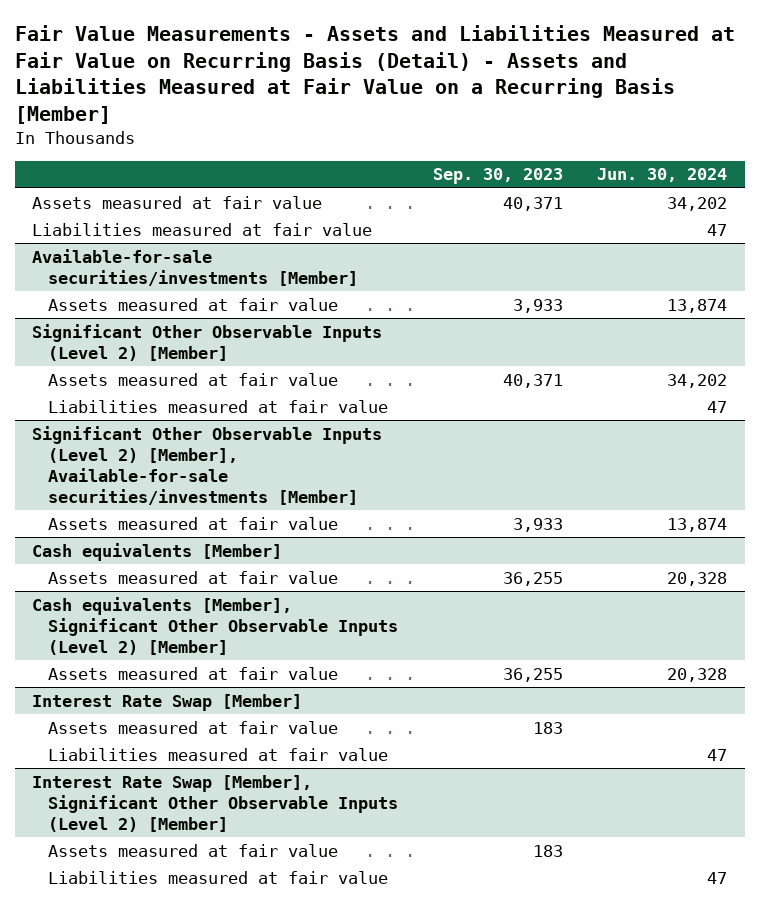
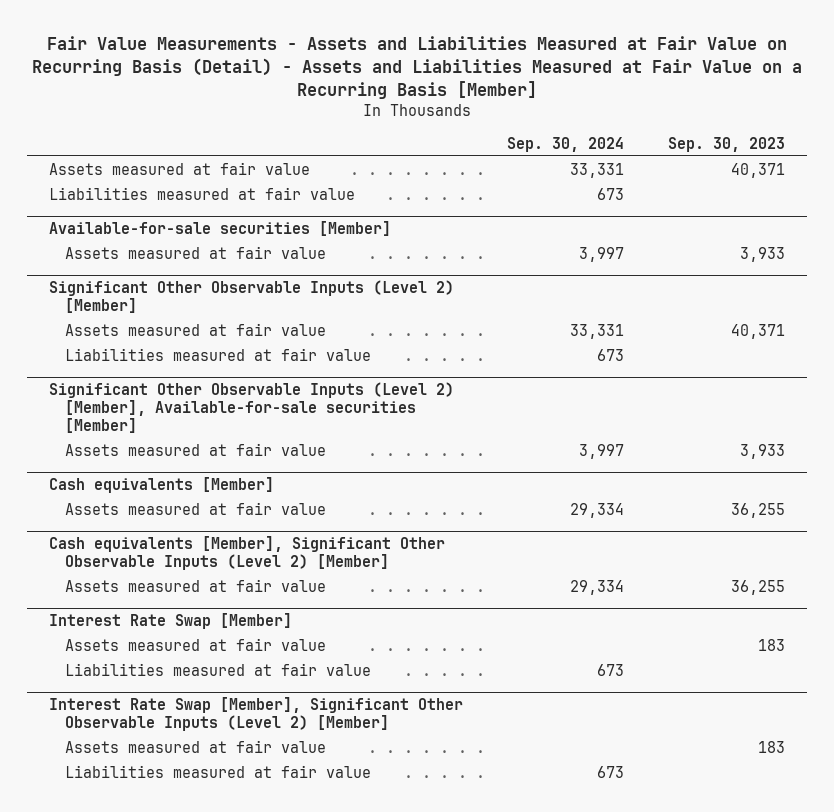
[597,168,728,183] Jun. 30, 2024 -> none
none -> [507,136,625,152] Sep. 30, 2024
[32,248,358,286] Available-for-sale securities/investments [Member] -> [48,220,391,236] Available-for-sale securities [Member]
[32,425,383,505] Significant Other Observable Inputs (Level 2) [Member], Available-for-sale securities/investments [Member] -> [48,381,454,434] Significant Other Observable Inputs (Level 2) [Member], Available-for-sale securities [Member]

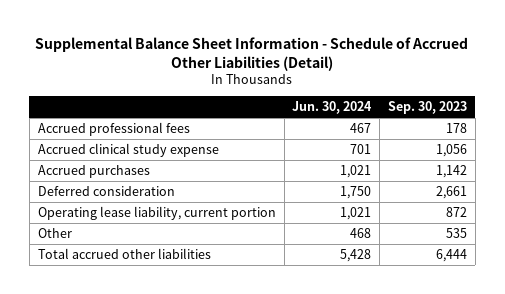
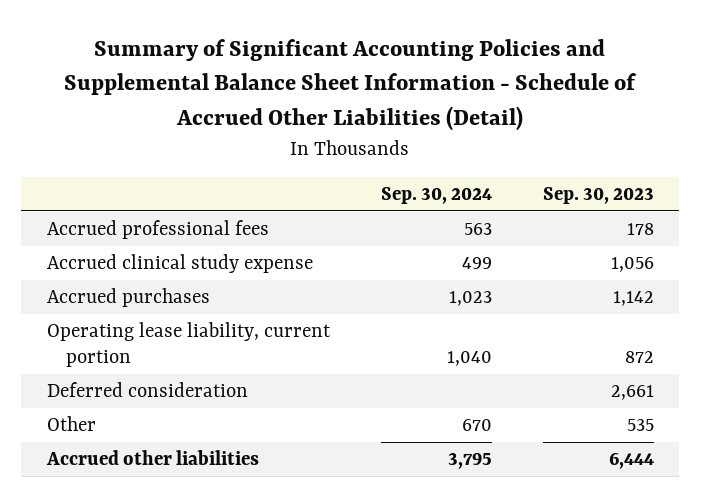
[35,36,469,71] Supplemental Balance Sheet Information - Schedule of Accrued Other Liabilities (Detail) -> [64,38,637,131] Summary of Significant Accounting Policies and Supplemental Balance Sheet Information - Schedule of Accrued Other Liabilities (Detail)
[292,101,373,115] Jun. 30, 2024 -> none
none -> [380,187,492,205] Sep. 30, 2024
[37,185,175,196] Deferred consideration -> [46,382,248,398] Deferred consideration
[37,247,211,259] Total accrued other liabilities -> [45,450,259,466] Accrued other liabilities

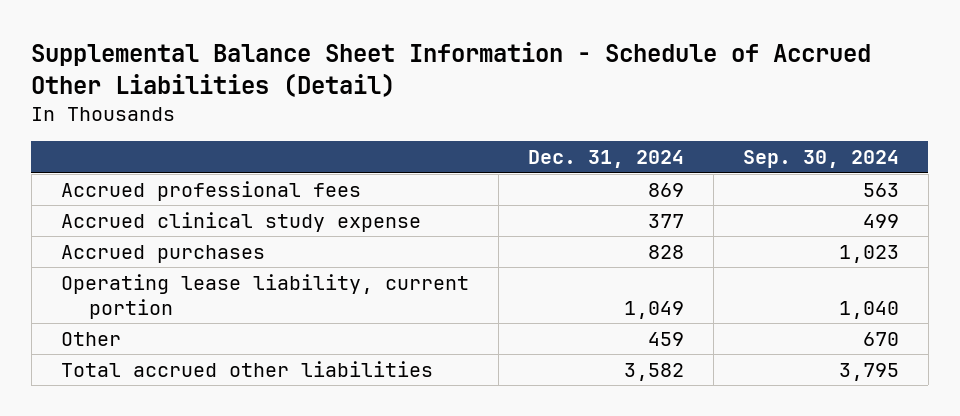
[64,38,637,131] Summary of Significant Accounting Policies and Supplemental Balance Sheet Information - Schedule of Accrued Other Liabilities (Detail) -> [31,42,872,97] Supplemental Balance Sheet Information - Schedule of Accrued Other Liabilities (Detail)
[542,187,654,205] Sep. 30, 2023 -> none
none -> [527,150,684,169] Dec. 31, 2024
[46,382,248,398] Deferred consideration -> none
[45,450,259,466] Accrued other liabilities -> [60,360,433,377] Total accrued other liabilities

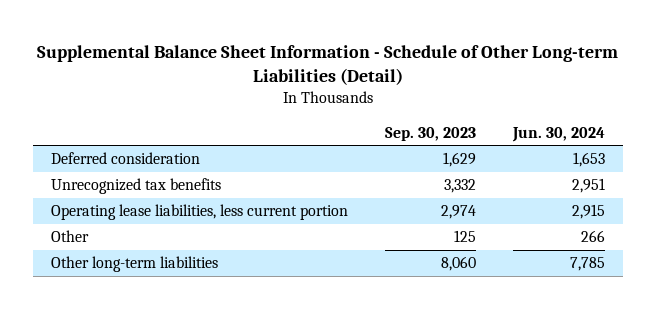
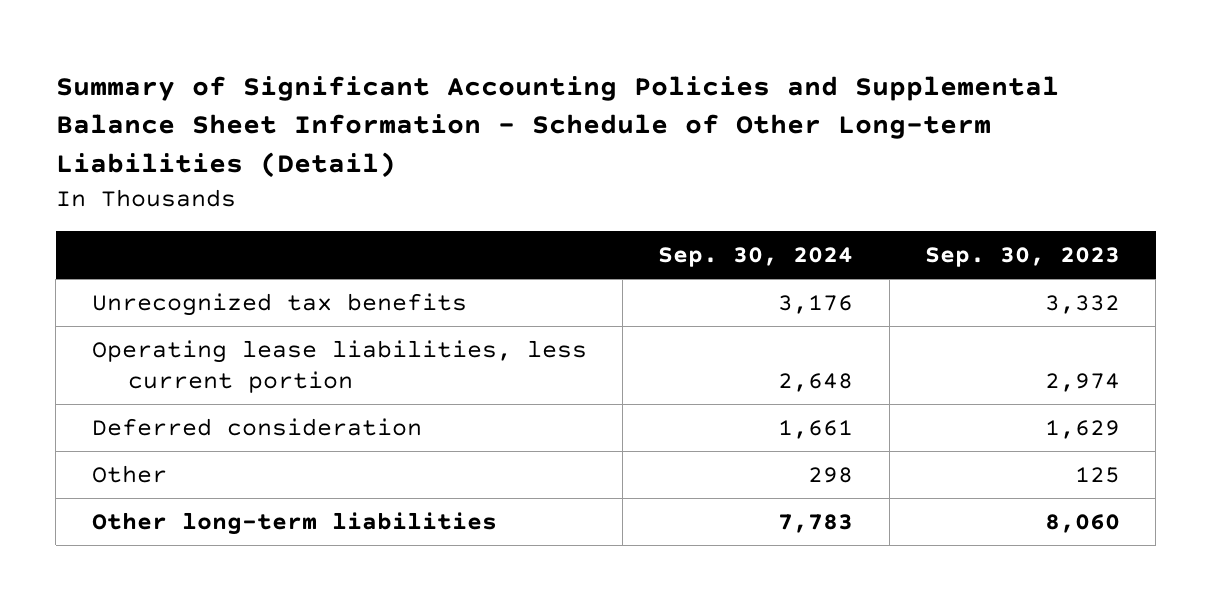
[36,44,618,86] Supplemental Balance Sheet Information - Schedule of Other Long-term Liabilities (Detail) -> [55,75,1059,179] Summary of Significant Accounting Policies and Supplemental Balance Sheet Information - Schedule of Other Long-term Liabilities (Detail)
[511,126,605,142] Jun. 30, 2024 -> none
none -> [658,246,854,267] Sep. 30, 2024
[51,152,201,165] Deferred consideration -> [91,418,422,437] Deferred consideration

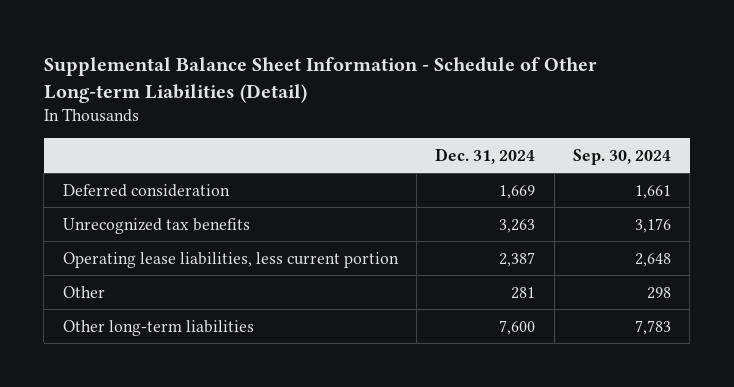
[55,75,1059,179] Summary of Significant Accounting Policies and Supplemental Balance Sheet Information - Schedule of Other Long-term Liabilities (Detail) -> [43,56,597,103] Supplemental Balance Sheet Information - Schedule of Other Long-term Liabilities (Detail)
[924,246,1120,267] Sep. 30, 2023 -> none
none -> [435,147,536,164] Dec. 31, 2024
[91,418,422,437] Deferred consideration -> [62,183,230,197] Deferred consideration

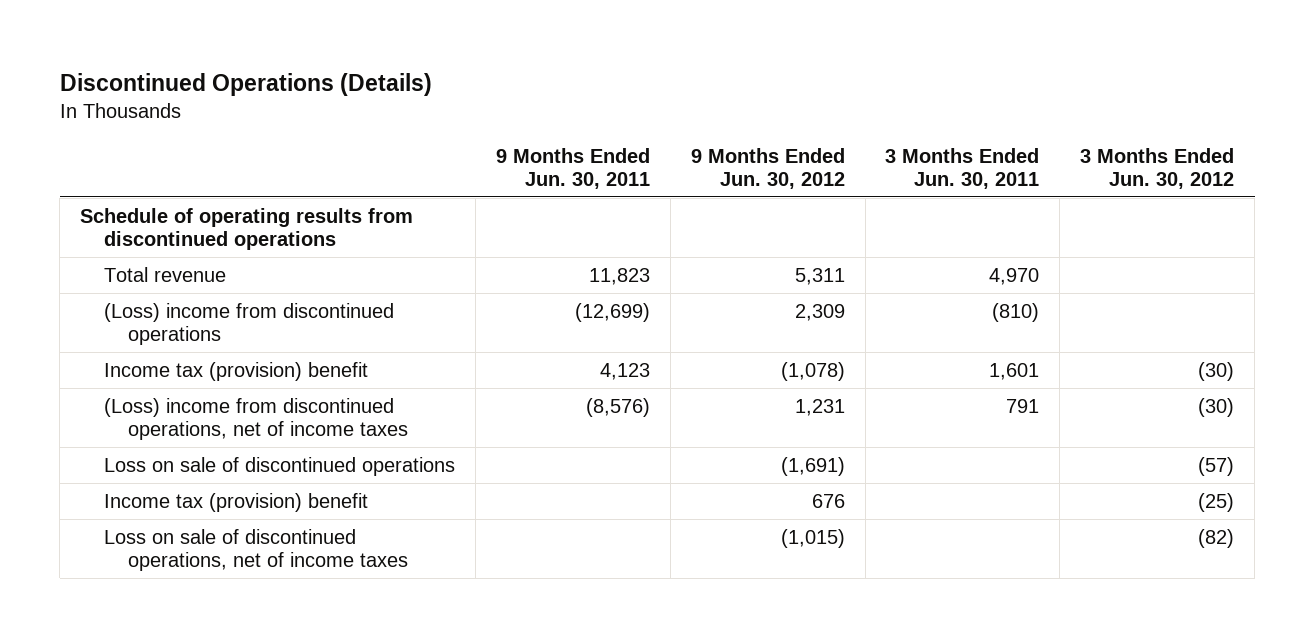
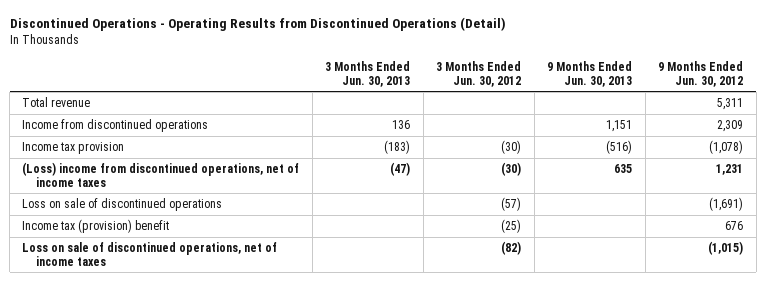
[59,72,432,96] Discontinued Operations (Details) -> [9,16,506,31] Discontinued Operations - Operating Results from Discontinued Operations (Detail)
[495,147,650,189] 9 Months Ended Jun. 30, 2011 -> none
[885,147,1040,189] 3 Months Ended Jun. 30, 2011 -> none
none -> [325,60,411,87] 3 Months Ended Jun. 30, 2013
none -> [547,60,633,87] 9 Months Ended Jun. 30, 2013
[80,207,414,251] Schedule of operating results from discontinued operations -> none
[104,302,395,346] (Loss) income from discontinued operations -> [22,119,209,133] Income from discontinued operations
[104,361,369,381] Income tax (provision) benefit -> [22,142,125,155] Income tax provision

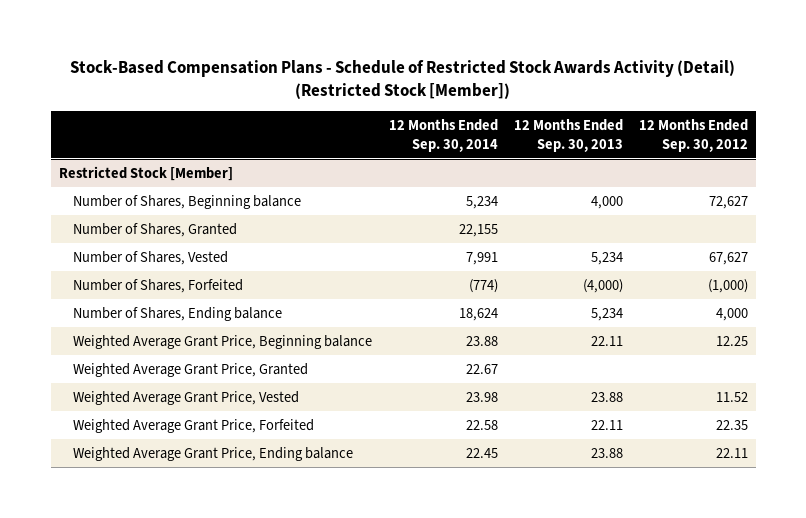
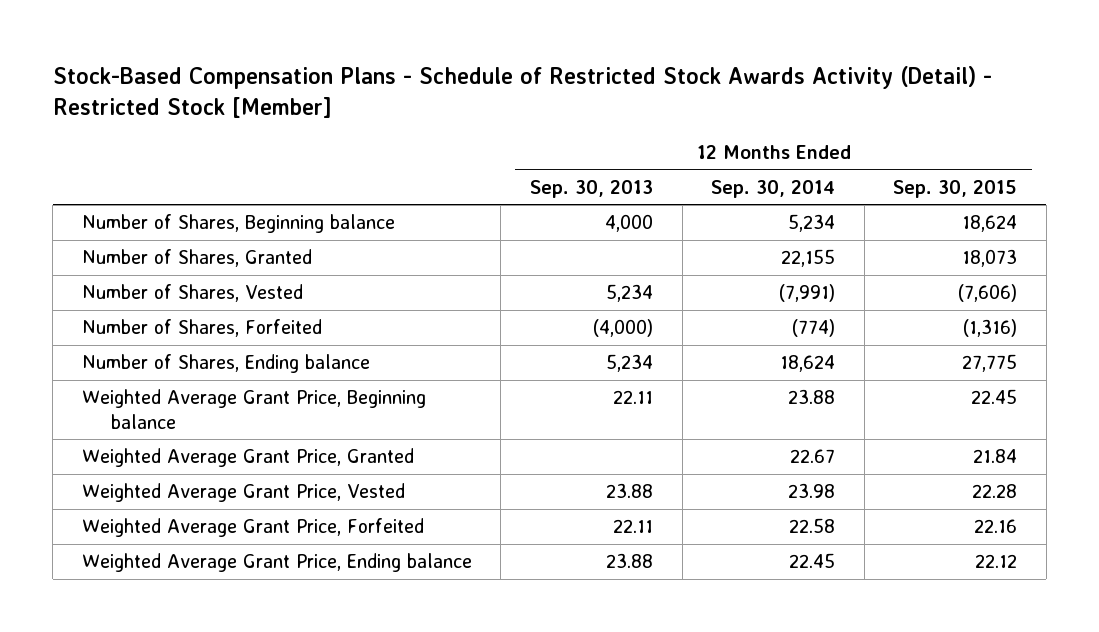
[70,60,736,99] Stock-Based Compensation Plans - Schedule of Restricted Stock Awards Activity (Detail) (Restricted Stock [Member]) -> [52,65,992,118] Stock-Based Compensation Plans - Schedule of Restricted Stock Awards Activity (Detail) - Restricted Stock [Member]
[638,118,748,152] 12 Months Ended Sep. 30, 2012 -> none
none -> [893,179,1018,198] Sep. 30, 2015
[58,166,233,182] Restricted Stock [Member] -> none
[465,252,498,266] 7,991 -> [779,284,836,303] (7,991)

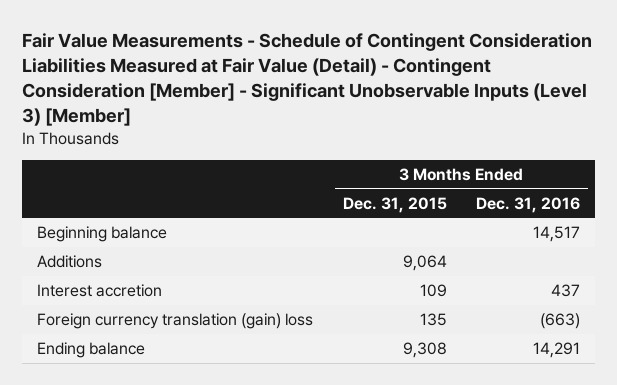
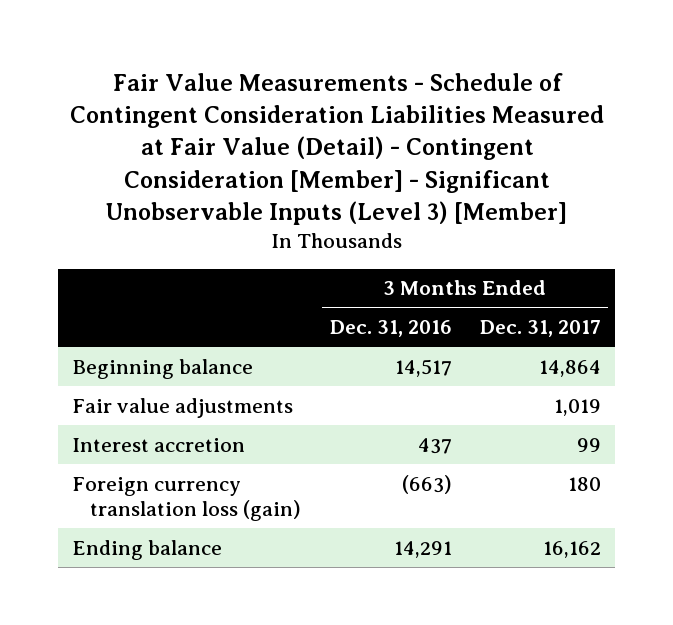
[342,196,447,213] Dec. 31, 2015 -> none
none -> [479,320,601,338] Dec. 31, 2017
[37,255,103,269] Additions -> none
none -> [72,397,294,418] Fair value adjustments
[37,313,314,330] Foreign currency translation (gain) loss -> [72,476,302,522] Foreign currency translation loss (gain)

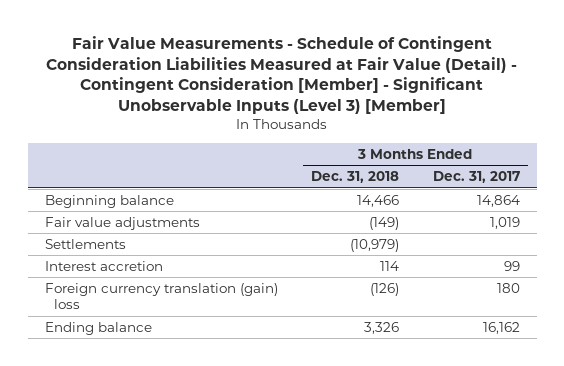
[329,320,452,338] Dec. 31, 2016 -> none
none -> [311,171,400,184] Dec. 31, 2018
none -> [44,238,126,249] Settlements
[72,476,302,522] Foreign currency translation loss (gain) -> [44,282,278,310] Foreign currency translation (gain) loss

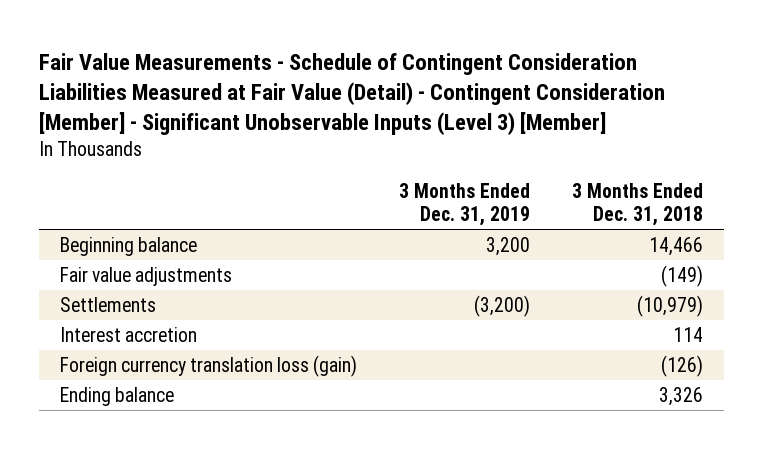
[432,171,520,184] Dec. 31, 2017 -> none
none -> [399,182,531,227] 3 Months Ended Dec. 31, 2019
[44,282,278,310] Foreign currency translation (gain) loss -> [60,354,358,377] Foreign currency translation loss (gain)

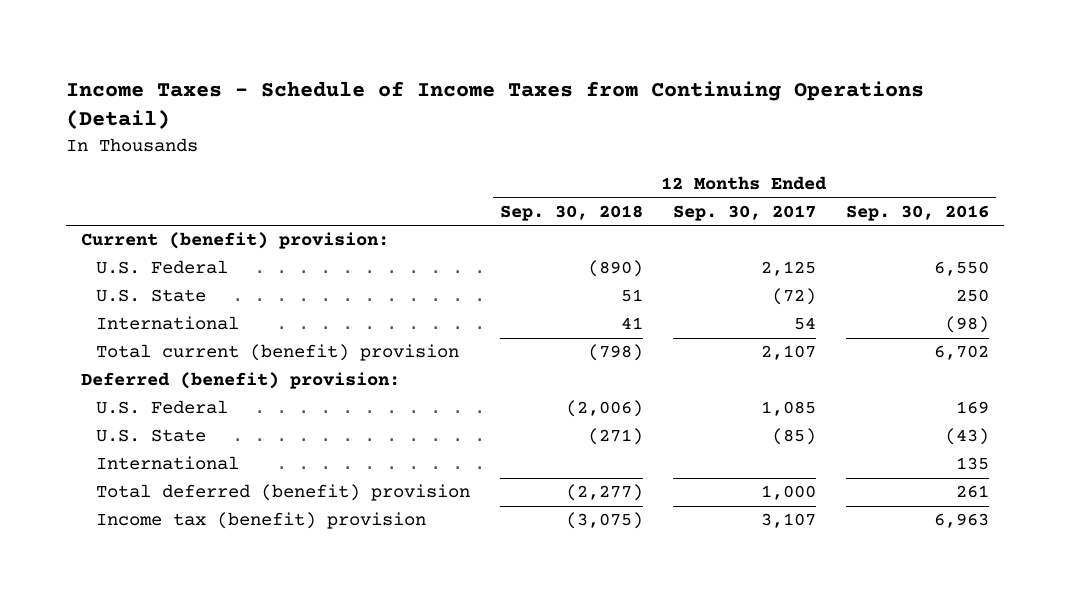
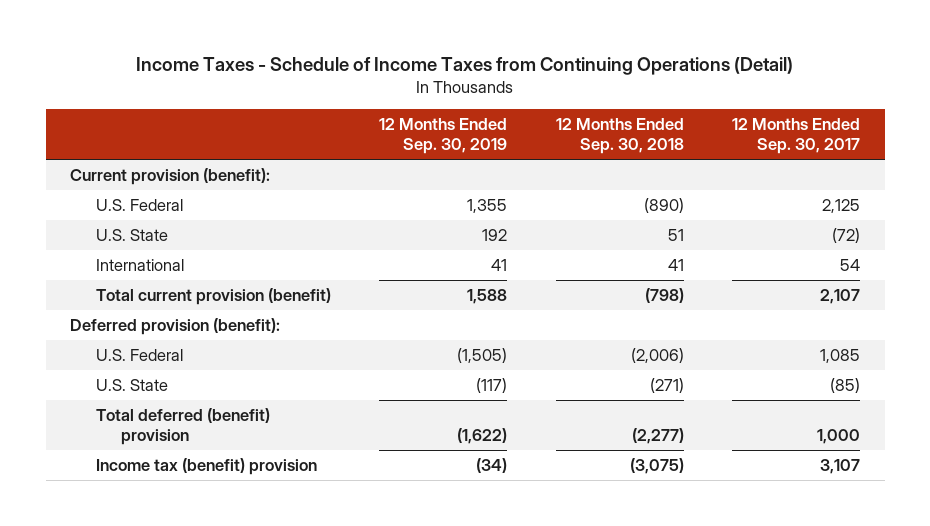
[845,205,989,222] Sep. 30, 2016 -> none
none -> [379,118,508,155] 12 Months Ended Sep. 30, 2019
[81,232,390,250] Current (benefit) provision: -> [70,168,271,186] Current provision (benefit):
[96,344,460,362] Total current (benefit) provision -> [95,288,331,306] Total current provision (benefit)
[81,372,401,390] Deferred (benefit) provision: -> [70,318,281,336] Deferred provision (benefit):
[96,456,240,471] International -> none

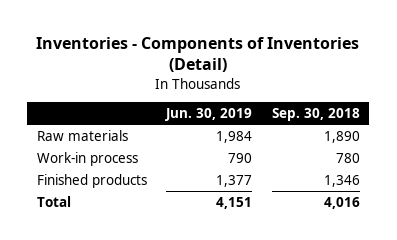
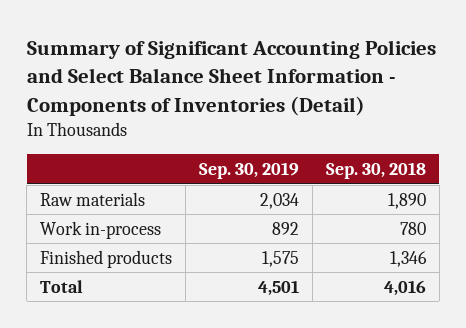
[36,36,360,73] Inventories - Components of Inventories (Detail) -> [26,40,436,116] Summary of Significant Accounting Policies and Select Balance Sheet Information - Components of Inventories (Detail)
[165,108,253,122] Jun. 30, 2019 -> none
none -> [199,162,300,180] Sep. 30, 2019
[37,151,139,166] Work-in process -> [40,220,162,239] Work in-process

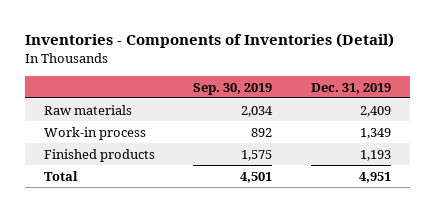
[26,40,436,116] Summary of Significant Accounting Policies and Select Balance Sheet Information - Components of Inventories (Detail) -> [25,33,395,49] Inventories - Components of Inventories (Detail)
[325,162,426,180] Sep. 30, 2018 -> none
none -> [310,82,391,94] Dec. 31, 2019
[40,220,162,239] Work in-process -> [44,126,147,140] Work-in process

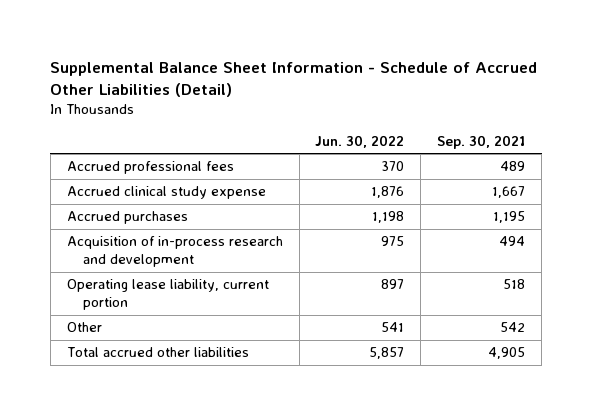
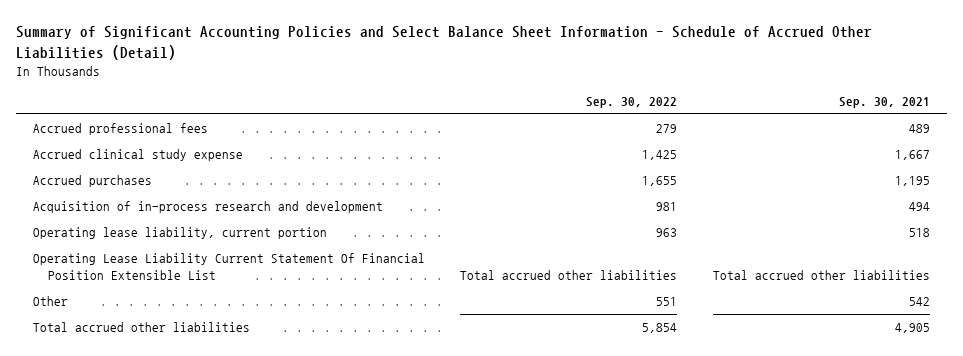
[50,61,538,97] Supplemental Balance Sheet Information - Schedule of Accrued Other Liabilities (Detail) -> [15,26,872,60] Summary of Significant Accounting Policies and Select Balance Sheet Information - Schedule of Accrued Other Liabilities (Detail)
[315,134,405,148] Jun. 30, 2022 -> none
none -> [586,96,678,108] Sep. 30, 2022
none -> [33,253,426,281] Operating Lease Liability Current Statement Of Financial Position Extensible List

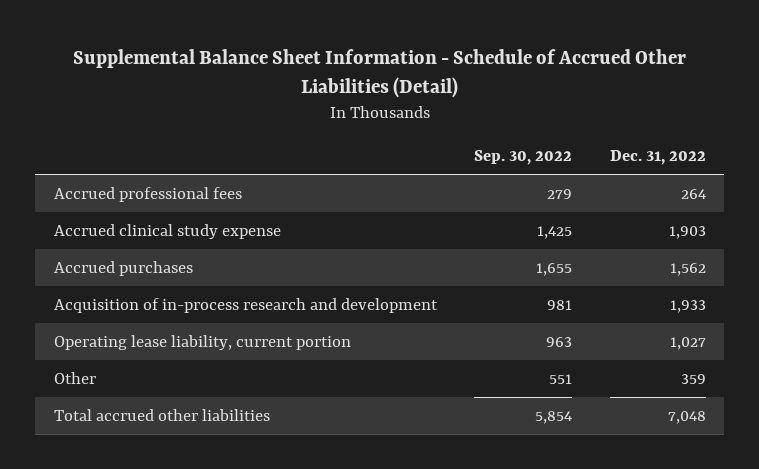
[15,26,872,60] Summary of Significant Accounting Policies and Select Balance Sheet Information - Schedule of Accrued Other Liabilities (Detail) -> [72,48,686,99] Supplemental Balance Sheet Information - Schedule of Accrued Other Liabilities (Detail)
[838,96,930,108] Sep. 30, 2021 -> none
none -> [609,150,706,166] Dec. 31, 2022
[33,253,426,281] Operating Lease Liability Current Statement Of Financial Position Extensible List -> none

